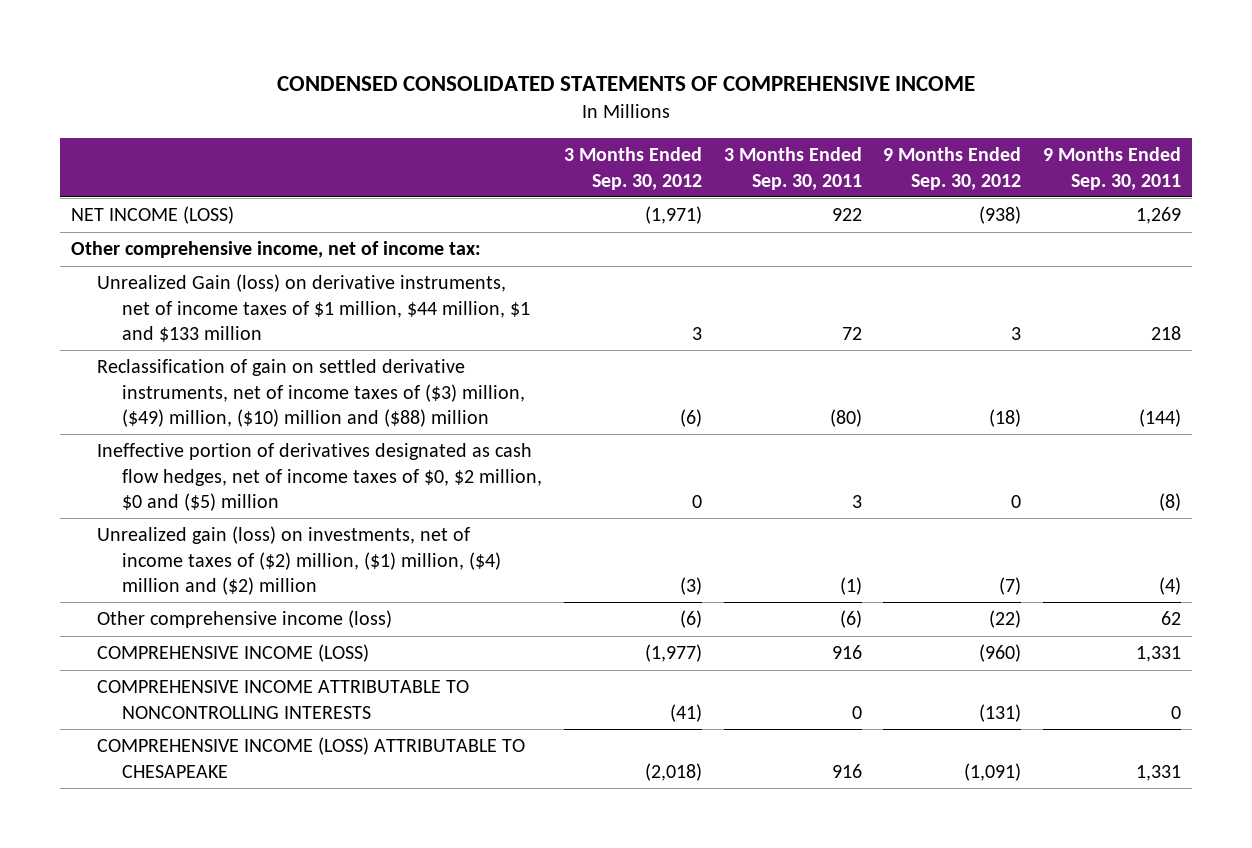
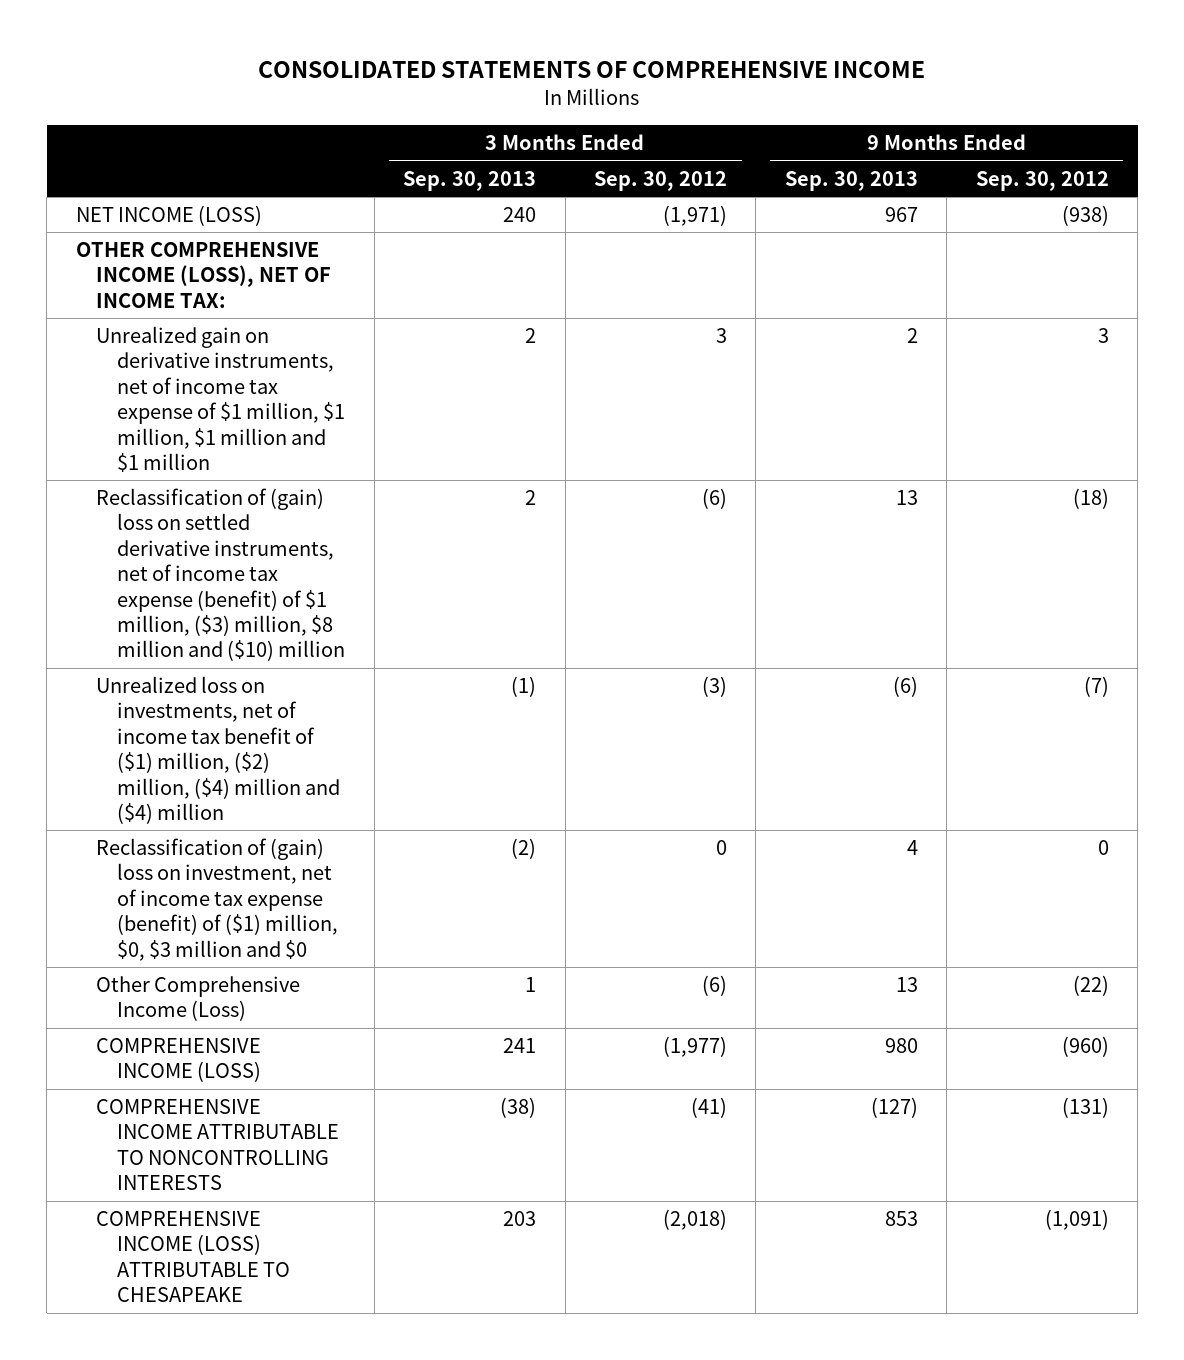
[277,76,976,92] CONDENSED CONSOLIDATED STATEMENTS OF COMPREHENSIVE INCOME -> [258,60,926,78] CONSOLIDATED STATEMENTS OF COMPREHENSIVE INCOME
[723,147,862,190] 3 Months Ended Sep. 30, 2011 -> none
[1043,147,1182,190] 9 Months Ended Sep. 30, 2011 -> none
none -> [403,170,537,191] Sep. 30, 2013
none -> [784,170,918,191] Sep. 30, 2013
[96,443,543,512] Ineffective portion of derivatives designated as cash flow hedges, net of income taxes of $0, $2 million, $0 and ($5) million -> none
[71,241,482,259] Other comprehensive income, net of income tax: -> [75,242,332,308] OTHER COMPREHENSIVE INCOME (LOSS), NET OF INCOME TAX:
[96,274,531,343] Unrealized Gain (loss) on derivative instruments, net of income taxes of $1 million, $44 million, $1 and $133 million -> [96,326,346,472] Unrealized gain on derivative instruments, net of income tax expense of $1 million, $1 million, $1 million and $1 million
[96,359,526,428] Reclassification of gain on settled derivative instruments, net of income taxes of ($3) million, ($49) million, ($10) million and ($88) million -> [96,488,346,662] Reclassification of (gain) loss on settled derivative instruments, net of income tax expense (benefit) of $1 million, ($3) million, $8 million and ($10) million
[96,526,502,596] Unrealized gain (loss) on investments, net of income taxes of ($2) million, ($1) million, ($4) million and ($2) million -> [96,676,341,824] Unrealized loss on investments, net of income tax benefit of ($1) million, ($2) million, ($4) million and ($4) million
none -> [96,838,339,961] Reclassification of (gain) loss on investment, net of income tax expense (benefit) of ($1) million, $0, $3 million and $0
[96,610,392,629] Other comprehensive income (loss) -> [96,976,301,1022] Other Comprehensive Income (Loss)

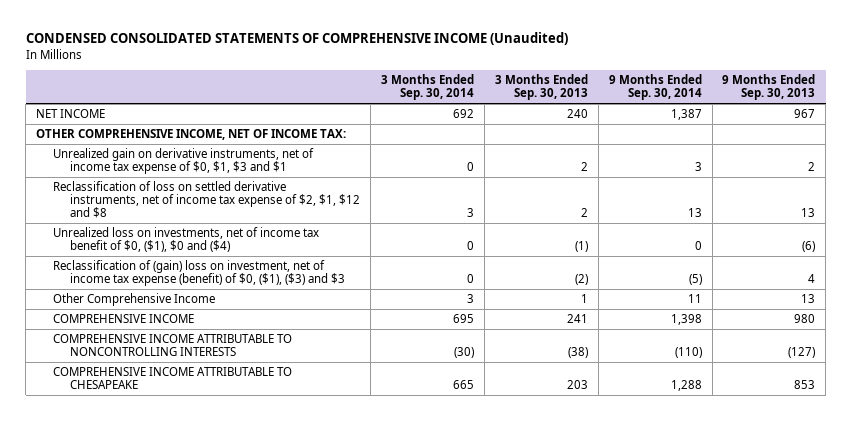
[258,60,926,78] CONSOLIDATED STATEMENTS OF COMPREHENSIVE INCOME -> [25,32,568,46] CONDENSED CONSOLIDATED STATEMENTS OF COMPREHENSIVE INCOME (Unaudited)
[594,170,728,191] Sep. 30, 2012 -> none
[975,170,1109,191] Sep. 30, 2012 -> none
none -> [381,73,475,101] 3 Months Ended Sep. 30, 2014
none -> [608,73,702,101] 9 Months Ended Sep. 30, 2014
[75,205,262,227] NET INCOME (LOSS) -> [36,109,106,119] NET INCOME
[75,242,332,308] OTHER COMPREHENSIVE INCOME (LOSS), NET OF INCOME TAX: -> [36,129,347,141] OTHER COMPREHENSIVE INCOME, NET OF INCOME TAX:
[96,326,346,472] Unrealized gain on derivative instruments, net of income tax expense of $1 million, $1 million, $1 million and $1 million -> [53,148,315,175] Unrealized gain on derivative instruments, net of income tax expense of $0, $1, $3 and $1
[96,488,346,662] Reclassification of (gain) loss on settled derivative instruments, net of income tax expense (benefit) of $1 million, ($3) million, $8 million and ($10) million -> [53,181,361,219] Reclassification of loss on settled derivative instruments, net of income tax expense of $2, $1, $12 and $8
[96,676,341,824] Unrealized loss on investments, net of income tax benefit of ($1) million, ($2) million, ($4) million and ($4) million -> [53,227,320,253] Unrealized loss on investments, net of income tax benefit of $0, ($1), $0 and ($4)
[96,838,339,961] Reclassification of (gain) loss on investment, net of income tax expense (benefit) of ($1) million, $0, $3 million and $0 -> [53,260,346,287] Reclassification of (gain) loss on investment, net of income tax expense (benefit) of $0, ($1), ($3) and $3
[96,976,301,1022] Other Comprehensive Income (Loss) -> [53,293,216,307] Other Comprehensive Income
[96,1038,262,1083] COMPREHENSIVE INCOME (LOSS) -> [53,314,195,324] COMPREHENSIVE INCOME
[96,1211,291,1303] COMPREHENSIVE INCOME (LOSS) ATTRIBUTABLE TO CHESAPEAKE -> [53,367,293,390] COMPREHENSIVE INCOME ATTRIBUTABLE TO CHESAPEAKE

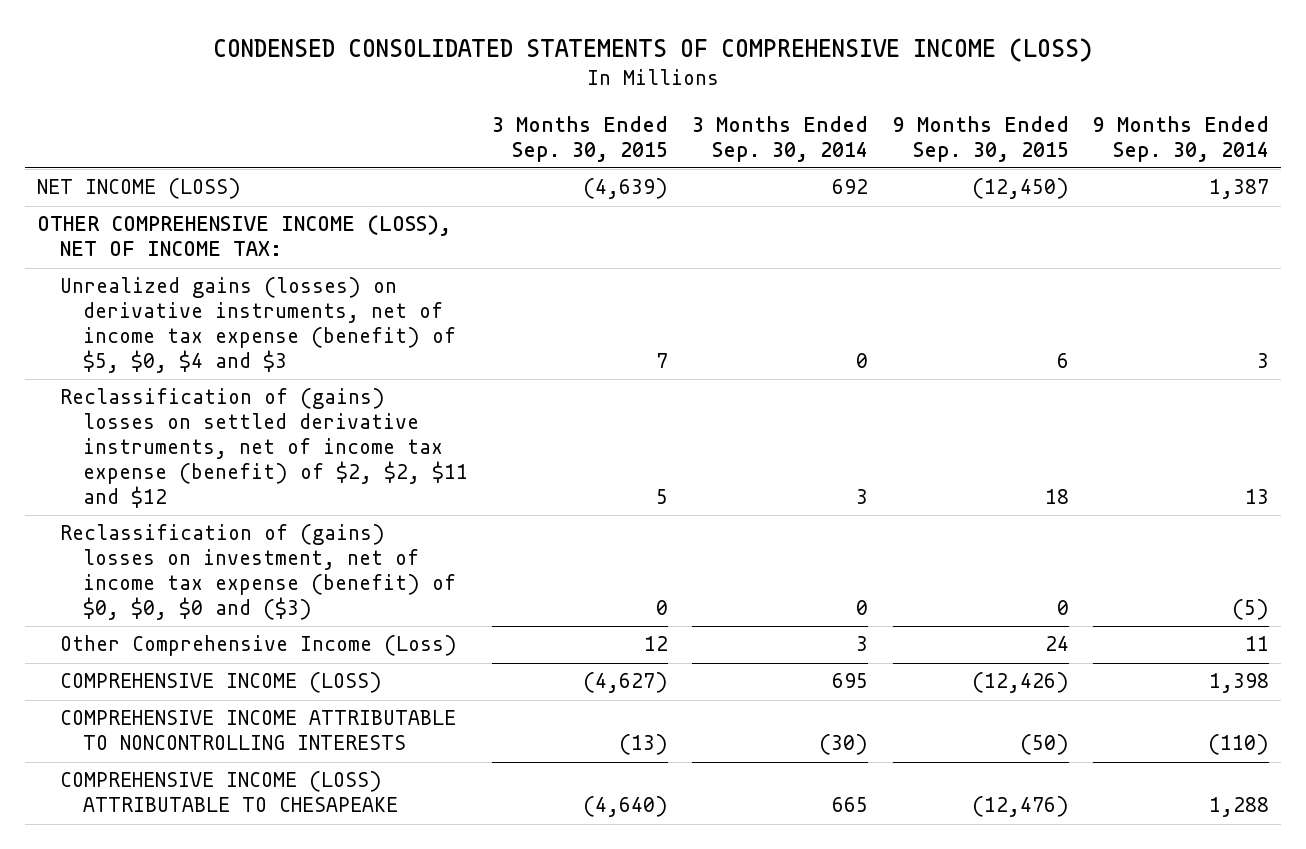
[25,32,568,46] CONDENSED CONSOLIDATED STATEMENTS OF COMPREHENSIVE INCOME (Unaudited) -> [213,38,1093,63] CONDENSED CONSOLIDATED STATEMENTS OF COMPREHENSIVE INCOME (LOSS)
[494,73,588,101] 3 Months Ended Sep. 30, 2013 -> none
[722,73,816,101] 9 Months Ended Sep. 30, 2013 -> none
none -> [491,115,668,162] 3 Months Ended Sep. 30, 2015
none -> [892,115,1069,162] 9 Months Ended Sep. 30, 2015
[53,227,320,253] Unrealized loss on investments, net of income tax benefit of $0, ($1), $0 and ($4) -> none
[36,109,106,119] NET INCOME -> [37,178,242,200] NET INCOME (LOSS)
[36,129,347,141] OTHER COMPREHENSIVE INCOME, NET OF INCOME TAX: -> [37,215,452,257] OTHER COMPREHENSIVE INCOME (LOSS), NET OF INCOME TAX:
[53,148,315,175] Unrealized gain on derivative instruments, net of income tax expense of $0, $1, $3 and $1 -> [59,277,456,374] Unrealized gains (losses) on derivative instruments, net of income tax expense (benefit) of $5, $0, $4 and $3
[53,181,361,219] Reclassification of loss on settled derivative instruments, net of income tax expense of $2, $1, $12 and $8 -> [59,388,468,509] Reclassification of (gains) losses on settled derivative instruments, net of income tax expense (benefit) of $2, $2, $11 and $12
[53,260,346,287] Reclassification of (gain) loss on investment, net of income tax expense (benefit) of $0, ($1), ($3) and $3 -> [59,524,456,621] Reclassification of (gains) losses on investment, net of income tax expense (benefit) of $0, $0, $0 and ($3)
[53,293,216,307] Other Comprehensive Income -> [59,635,457,657] Other Comprehensive Income (Loss)
[53,314,195,324] COMPREHENSIVE INCOME -> [59,672,382,694] COMPREHENSIVE INCOME (LOSS)
[53,367,293,390] COMPREHENSIVE INCOME ATTRIBUTABLE TO CHESAPEAKE -> [59,771,398,813] COMPREHENSIVE INCOME (LOSS) ATTRIBUTABLE TO CHESAPEAKE

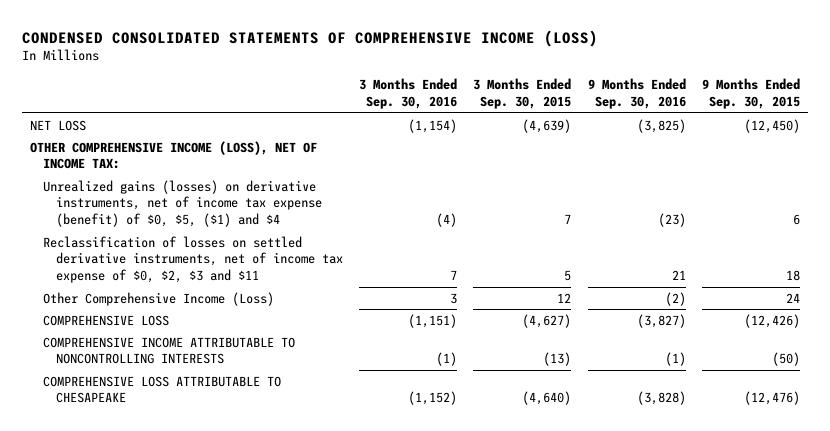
[692,115,869,162] 3 Months Ended Sep. 30, 2014 -> none
[1093,115,1270,162] 9 Months Ended Sep. 30, 2014 -> none
none -> [359,78,458,109] 3 Months Ended Sep. 30, 2016
none -> [587,78,686,109] 9 Months Ended Sep. 30, 2016
[37,178,242,200] NET INCOME (LOSS) -> [30,119,87,131] NET LOSS
[59,524,456,621] Reclassification of (gains) losses on investment, net of income tax expense (benefit) of $0, $0, $0 and ($3) -> none
[59,277,456,374] Unrealized gains (losses) on derivative instruments, net of income tax expense (benefit) of $5, $0, $4 and $3 -> [43,179,323,228] Unrealized gains (losses) on derivative instruments, net of income tax expense (benefit) of $0, $5, ($1) and $4
[59,388,468,509] Reclassification of (gains) losses on settled derivative instruments, net of income tax expense (benefit) of $2, $2, $11 and $12 -> [43,235,344,284] Reclassification of losses on settled derivative instruments, net of income tax expense of $0, $2, $3 and $11
[59,672,382,694] COMPREHENSIVE INCOME (LOSS) -> [43,314,170,326] COMPREHENSIVE LOSS
[59,771,398,813] COMPREHENSIVE INCOME (LOSS) ATTRIBUTABLE TO CHESAPEAKE -> [43,375,282,404] COMPREHENSIVE LOSS ATTRIBUTABLE TO CHESAPEAKE

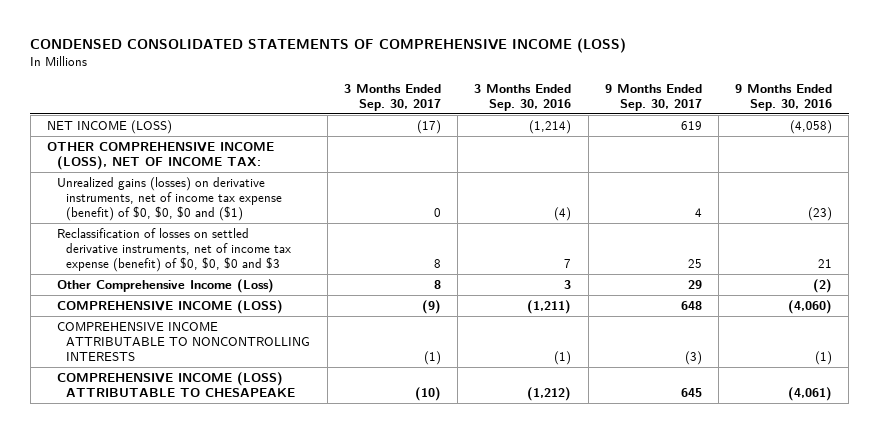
[473,78,572,109] 3 Months Ended Sep. 30, 2015 -> none
[701,78,800,109] 9 Months Ended Sep. 30, 2015 -> none
none -> [343,83,441,111] 3 Months Ended Sep. 30, 2017
none -> [604,83,702,111] 9 Months Ended Sep. 30, 2017
[30,119,87,131] NET LOSS -> [46,119,172,134] NET INCOME (LOSS)
[408,118,458,133] (1,154) -> [529,119,572,134] (1,214)
[636,118,686,133] (3,825) -> [790,119,833,134] (4,058)
[43,179,323,228] Unrealized gains (losses) on derivative instruments, net of income tax expense (benefit) of $0, $5, ($1) and $4 -> [56,176,283,221] Unrealized gains (losses) on derivative instruments, net of income tax expense (benefit) of $0, $0, $0 and ($1)
[43,235,344,284] Reclassification of losses on settled derivative instruments, net of income tax expense of $0, $2, $3 and $11 -> [56,227,292,272] Reclassification of losses on settled derivative instruments, net of income tax expense (benefit) of $0, $0, $0 and $3
[43,314,170,326] COMPREHENSIVE LOSS -> [56,299,283,314] COMPREHENSIVE INCOME (LOSS)
[408,313,458,328] (1,151) -> [527,299,572,314] (1,211)
[636,313,686,328] (3,827) -> [788,299,833,314] (4,060)
[43,375,282,404] COMPREHENSIVE LOSS ATTRIBUTABLE TO CHESAPEAKE -> [56,371,296,397] COMPREHENSIVE INCOME (LOSS) ATTRIBUTABLE TO CHESAPEAKE
[408,391,458,406] (1,152) -> [527,386,572,401] (1,212)
[636,391,686,406] (3,828) -> [788,386,833,401] (4,061)

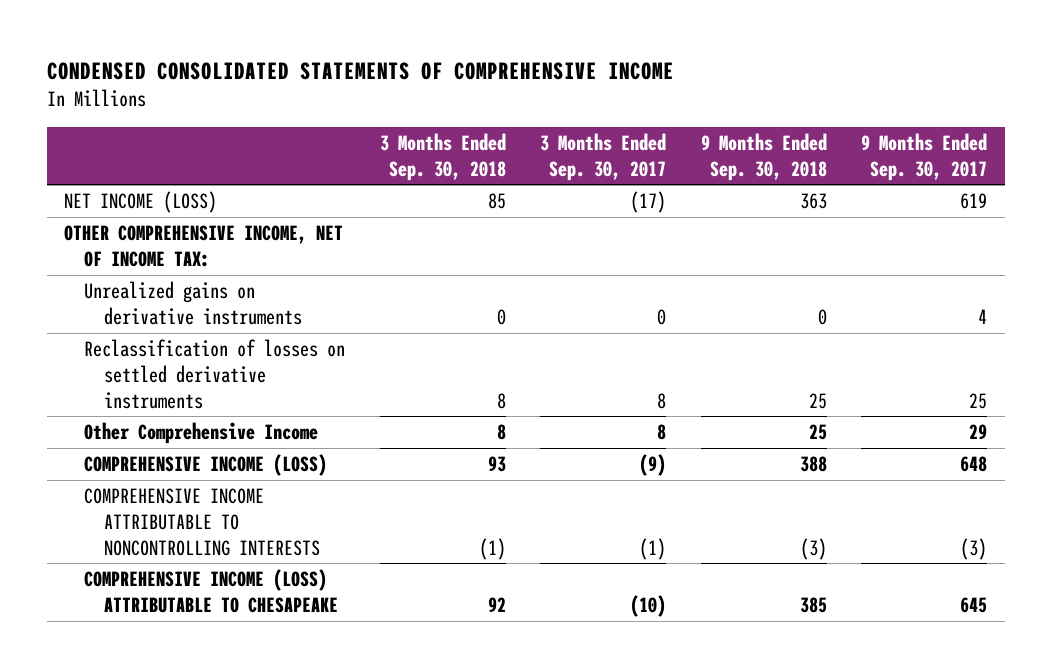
[30,38,627,54] CONDENSED CONSOLIDATED STATEMENTS OF COMPREHENSIVE INCOME (LOSS) -> [47,61,675,80] CONDENSED CONSOLIDATED STATEMENTS OF COMPREHENSIVE INCOME
[474,83,572,111] 3 Months Ended Sep. 30, 2016 -> none
[735,83,833,111] 9 Months Ended Sep. 30, 2016 -> none
none -> [379,132,506,181] 3 Months Ended Sep. 30, 2018
none -> [700,132,827,181] 9 Months Ended Sep. 30, 2018
[46,141,274,170] OTHER COMPREHENSIVE INCOME (LOSS), NET OF INCOME TAX: -> [64,225,344,267] OTHER COMPREHENSIVE INCOME, NET OF INCOME TAX:
[56,176,283,221] Unrealized gains (losses) on derivative instruments, net of income tax expense (benefit) of $0, $0, $0 and ($1) -> [84,281,303,325] Unrealized gains on derivative instruments
[56,227,292,272] Reclassification of losses on settled derivative instruments, net of income tax expense (benefit) of $0, $0, $0 and $3 -> [84,339,346,409] Reclassification of losses on settled derivative instruments
[56,278,274,293] Other Comprehensive Income (Loss) -> [84,422,319,445] Other Comprehensive Income

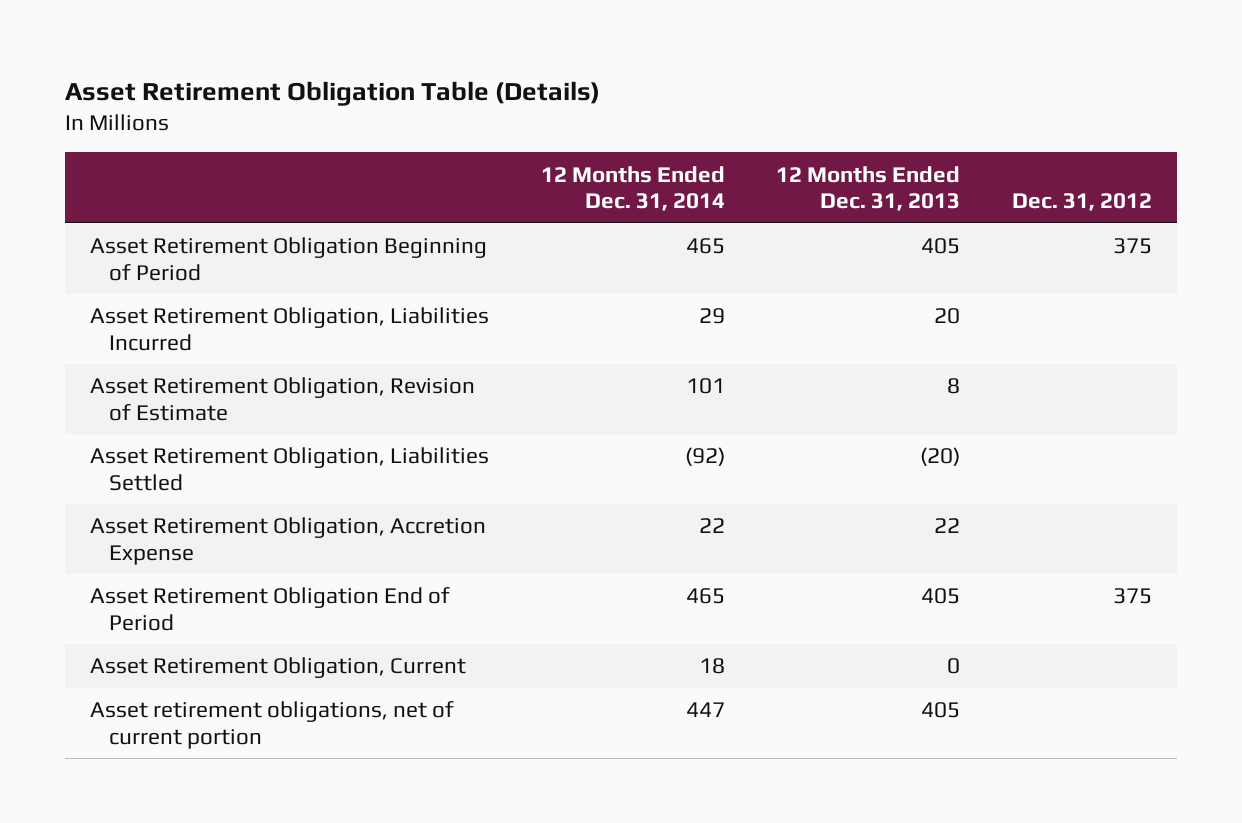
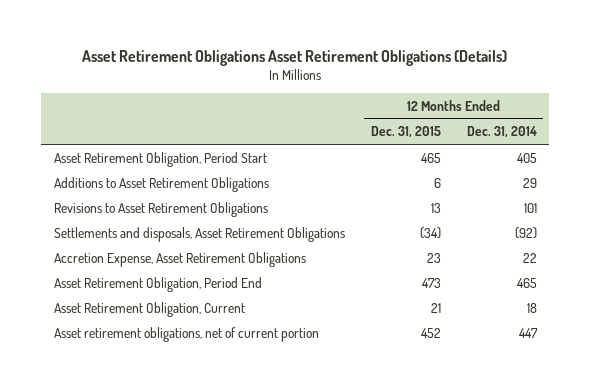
[64,80,600,106] Asset Retirement Obligation Table (Details) -> [82,50,508,67] Asset Retirement Obligations Asset Retirement Obligations (Details)
[776,165,961,212] 12 Months Ended Dec. 31, 2013 -> none
[1011,193,1152,212] Dec. 31, 2012 -> none
none -> [370,126,441,139] Dec. 31, 2015
[90,237,488,281] Asset Retirement Obligation Beginning of Period -> [54,151,268,167] Asset Retirement Obligation, Period Start
[685,238,725,255] 465 -> [516,152,537,163] 405
[90,307,490,351] Asset Retirement Obligation, Liabilities Incurred -> [54,176,270,192] Additions to Asset Retirement Obligations
[90,377,476,421] Asset Retirement Obligation, Revision of Estimate -> [54,201,269,217] Revisions to Asset Retirement Obligations
[90,447,490,491] Asset Retirement Obligation, Liabilities Settled -> [54,226,346,242] Settlements and disposals, Asset Retirement Obligations
[90,517,487,565] Asset Retirement Obligation, Accretion Expense -> [54,251,307,267] Accretion Expense, Asset Retirement Obligations
[90,587,451,631] Asset Retirement Obligation End of Period -> [54,276,263,292] Asset Retirement Obligation, Period End

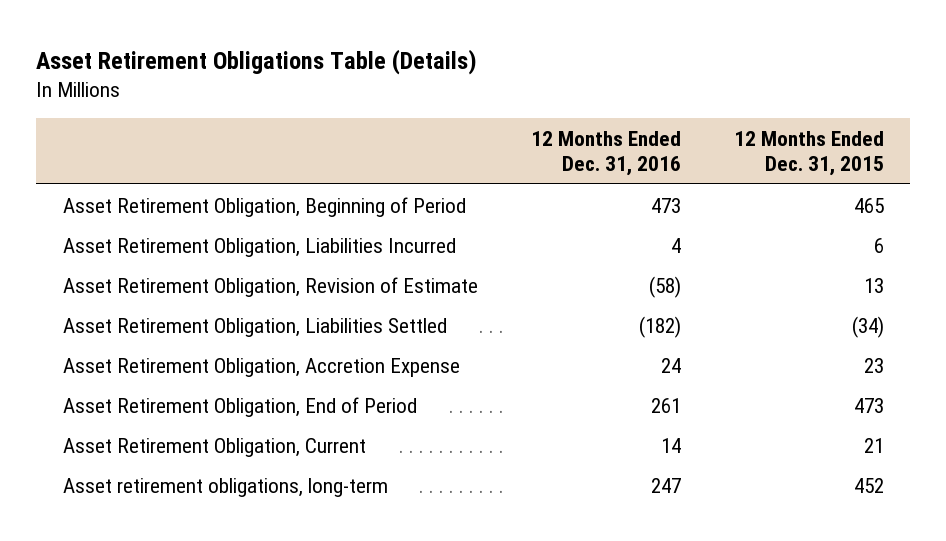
[82,50,508,67] Asset Retirement Obligations Asset Retirement Obligations (Details) -> [36,48,478,75] Asset Retirement Obligations Table (Details)
[466,126,537,139] Dec. 31, 2014 -> none
none -> [530,130,681,177] 12 Months Ended Dec. 31, 2016
[54,151,268,167] Asset Retirement Obligation, Period Start -> [62,196,466,217] Asset Retirement Obligation, Beginning of Period
[54,176,270,192] Additions to Asset Retirement Obligations -> [62,237,456,257] Asset Retirement Obligation, Liabilities Incurred
[54,201,269,217] Revisions to Asset Retirement Obligations -> [62,276,478,297] Asset Retirement Obligation, Revision of Estimate
[54,226,346,242] Settlements and disposals, Asset Retirement Obligations -> [62,317,447,337] Asset Retirement Obligation, Liabilities Settled
[54,251,307,267] Accretion Expense, Asset Retirement Obligations -> [62,357,460,377] Asset Retirement Obligation, Accretion Expense
[54,276,263,292] Asset Retirement Obligation, Period End -> [62,396,417,417] Asset Retirement Obligation, End of Period
[54,326,320,342] Asset retirement obligations, net of current portion -> [62,477,388,497] Asset retirement obligations, long-term

